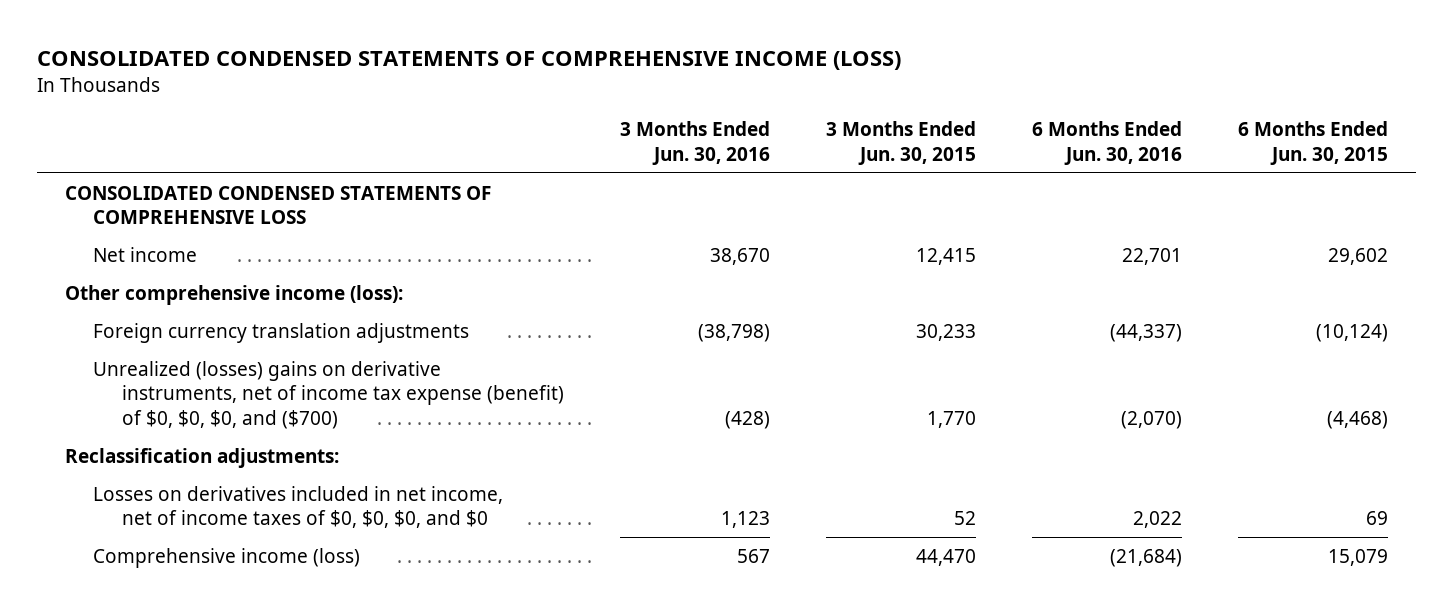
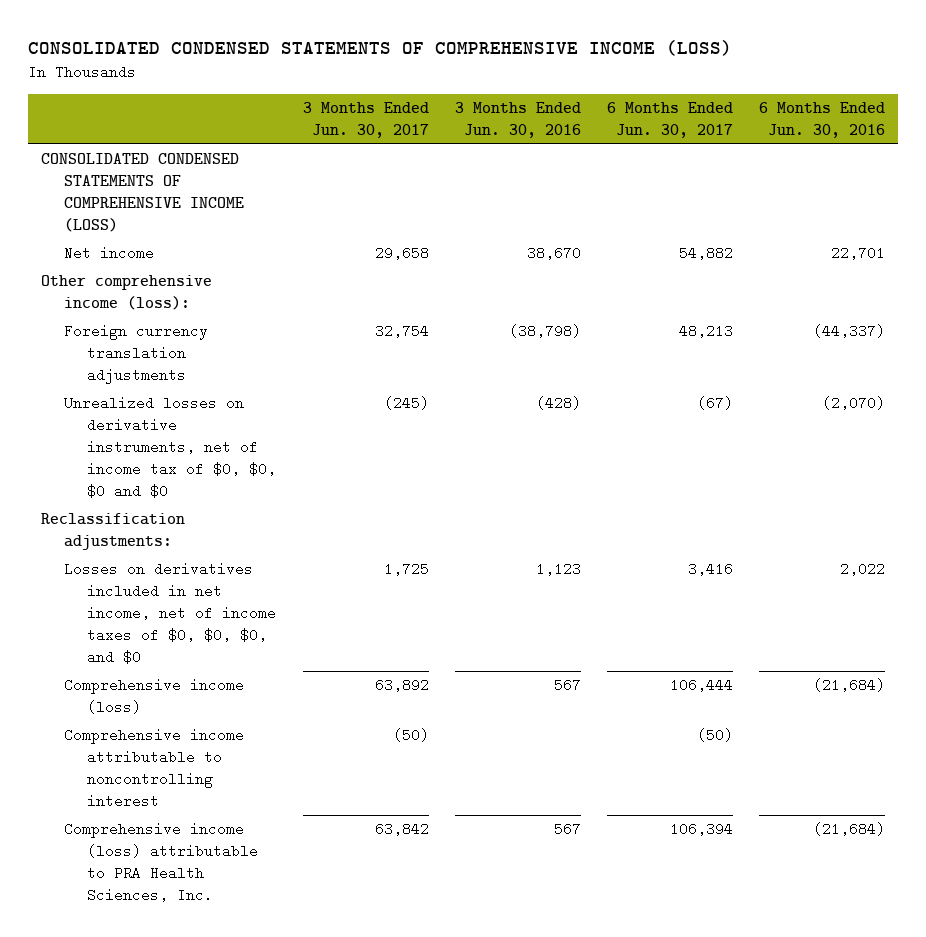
[826,121,977,166] 3 Months Ended Jun. 30, 2015 -> none
[1238,121,1389,166] 6 Months Ended Jun. 30, 2015 -> none
none -> [302,101,429,138] 3 Months Ended Jun. 30, 2017
none -> [606,101,733,138] 6 Months Ended Jun. 30, 2017
[64,185,491,225] CONSOLIDATED CONDENSED STATEMENTS OF COMPREHENSIVE LOSS -> [40,152,245,232] CONSOLIDATED CONDENSED STATEMENTS OF COMPREHENSIVE INCOME (LOSS)
[93,360,564,429] Unrealized (losses) gains on derivative instruments, net of income tax expense (benefit) of $0, $0, $0, and ($700) -> [64,395,277,498] Unrealized losses on derivative instruments, net of income tax of $0, $0, $0 and $0
none -> [64,727,245,808] Comprehensive income attributable to noncontrolling interest
none -> [64,821,259,902] Comprehensive income (loss) attributable to PRA Health Sciences, Inc.

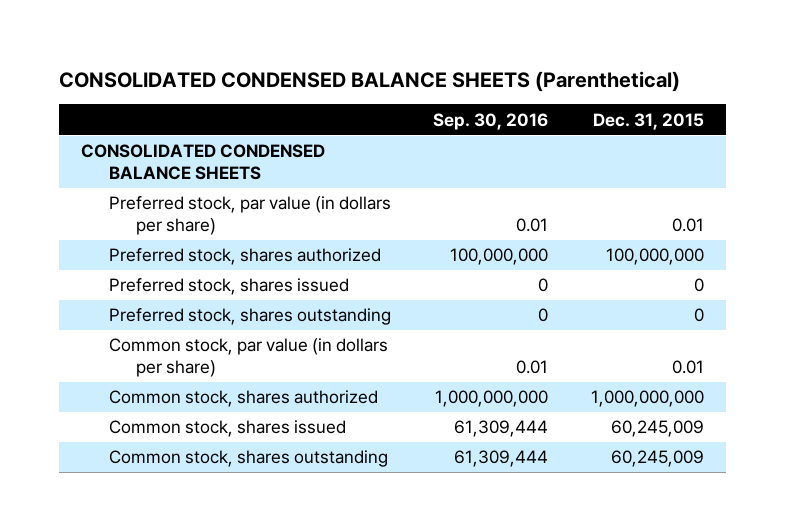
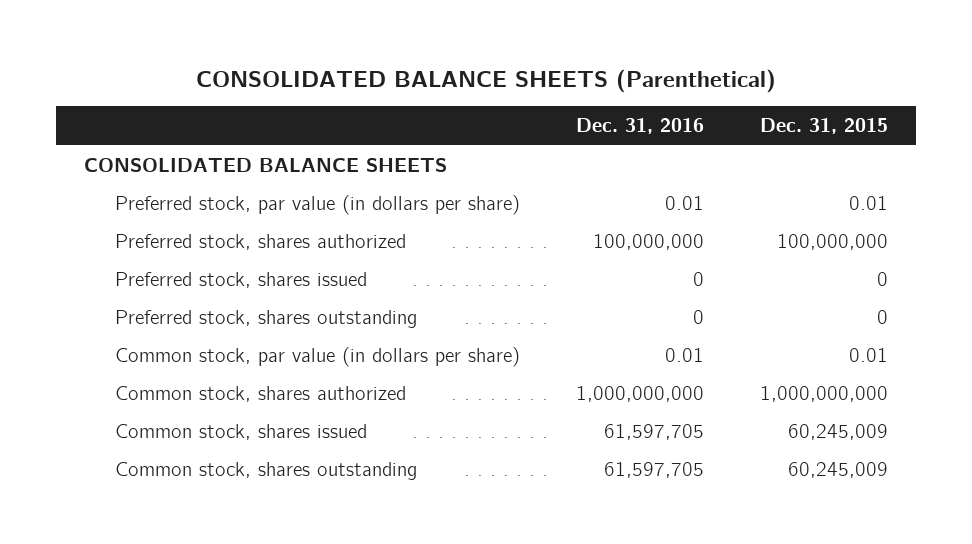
[59,70,681,92] CONSOLIDATED CONDENSED BALANCE SHEETS (Parenthetical) -> [196,68,777,93] CONSOLIDATED BALANCE SHEETS (Parenthetical)
[433,112,549,130] Sep. 30, 2016 -> none
none -> [576,118,705,135] Dec. 31, 2016
[80,144,325,181] CONSOLIDATED CONDENSED BALANCE SHEETS -> [83,157,447,172] CONSOLIDATED BALANCE SHEETS

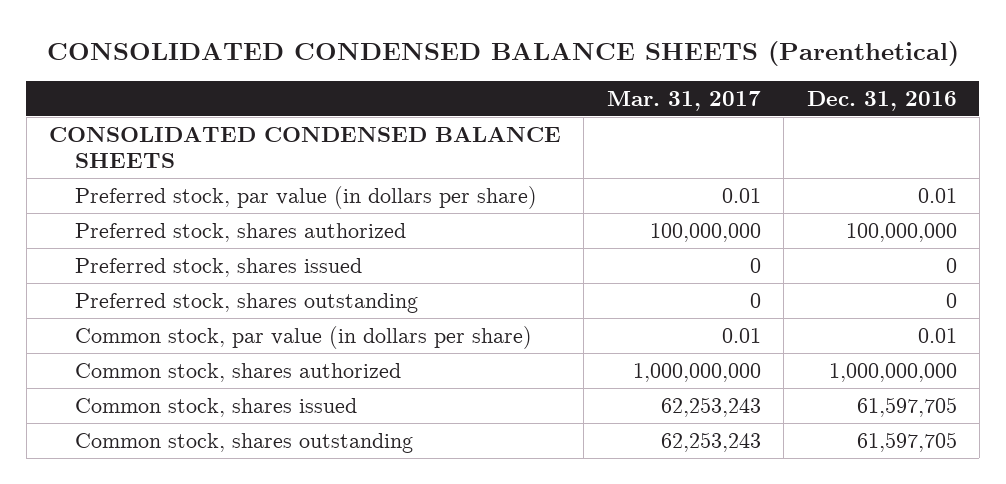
[196,68,777,93] CONSOLIDATED BALANCE SHEETS (Parenthetical) -> [46,40,959,66] CONSOLIDATED CONDENSED BALANCE SHEETS (Parenthetical)
[760,118,889,135] Dec. 31, 2015 -> none
none -> [606,90,761,111] Mar. 31, 2017
[83,157,447,172] CONSOLIDATED BALANCE SHEETS -> [49,126,562,169] CONSOLIDATED CONDENSED BALANCE SHEETS

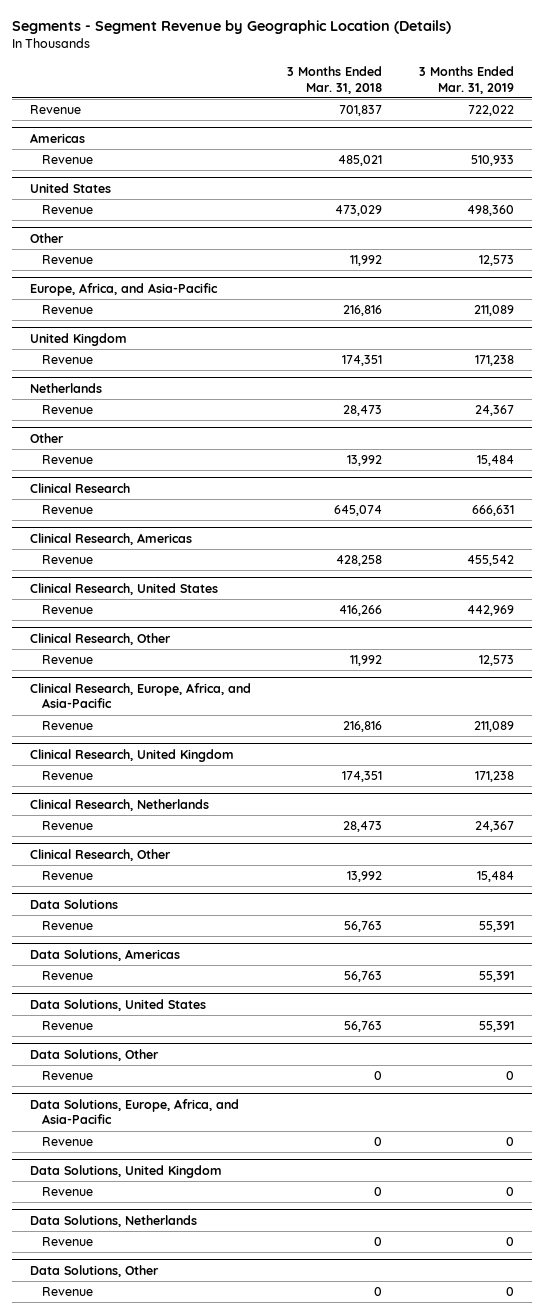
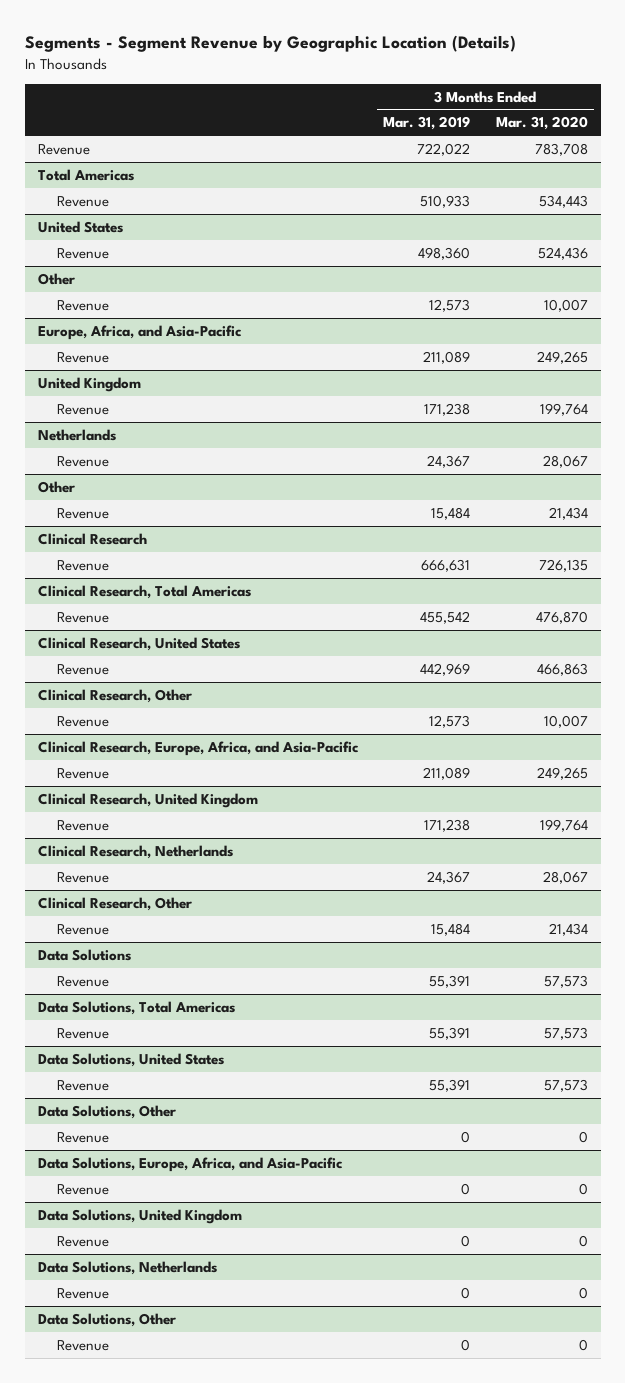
[287,65,383,94] 3 Months Ended Mar. 31, 2018 -> none
none -> [495,116,588,131] Mar. 31, 2020
[30,132,86,143] Americas -> [37,168,134,181] Total Americas
[30,532,193,545] Clinical Research, Americas -> [37,584,251,599] Clinical Research, Total Americas
[30,948,181,961] Data Solutions, Americas -> [37,1000,235,1015] Data Solutions, Total Americas

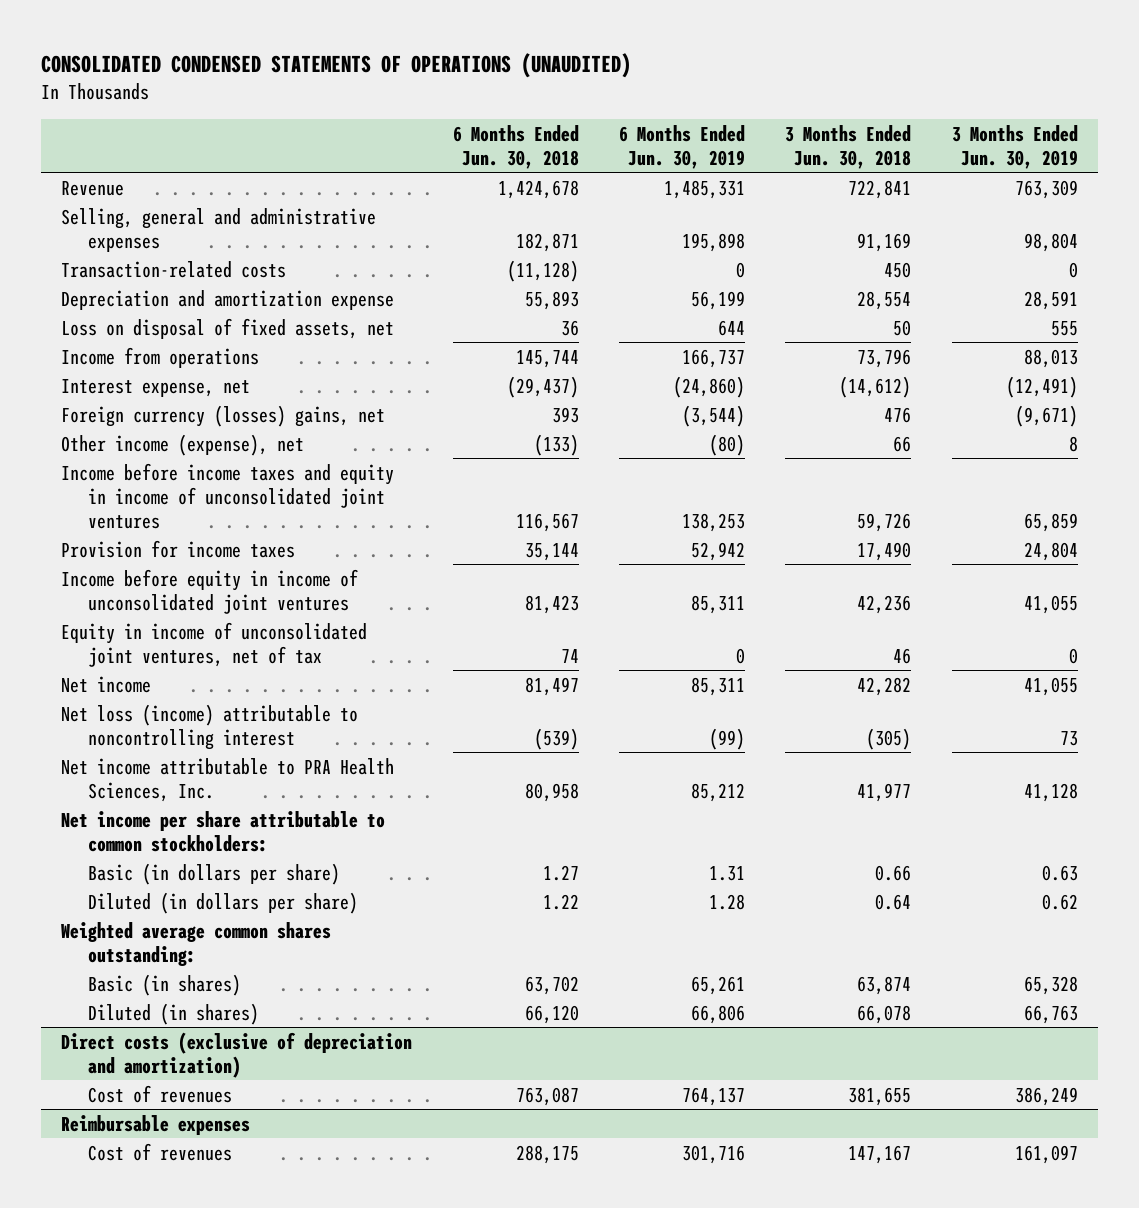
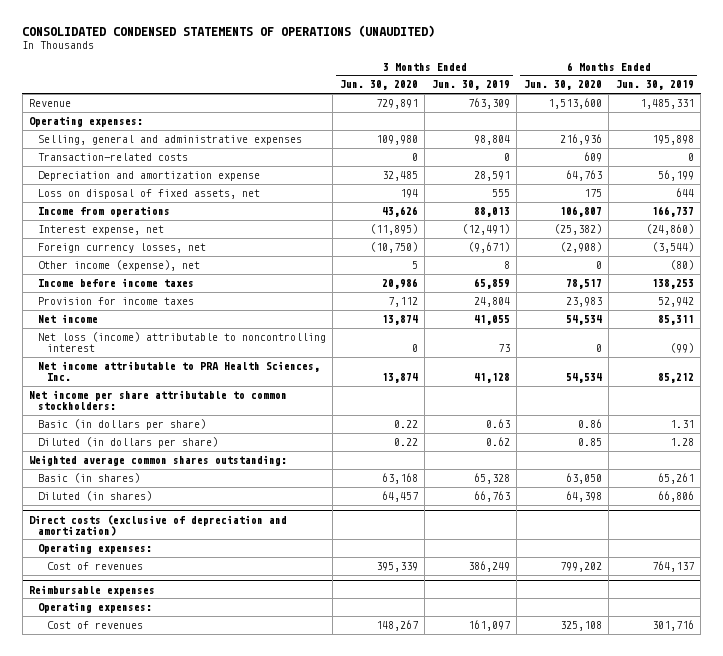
[452,124,579,169] 6 Months Ended Jun. 30, 2018 -> none
[785,124,912,169] 3 Months Ended Jun. 30, 2018 -> none
none -> [339,80,418,91] Jun. 30, 2020
none -> [523,80,602,91] Jun. 30, 2020
none -> [29,116,144,128] Operating expenses:
[61,404,386,427] Foreign currency (losses) gains, net -> [38,243,207,254] Foreign currency losses, net
[61,462,395,529] Income before income taxes and equity in income of unconsolidated joint ventures -> [38,278,195,288] Income before income taxes
[61,568,359,614] Income before equity in income of unconsolidated joint ventures -> none
[61,621,368,667] Equity in income of unconsolidated joint ventures, net of tax -> none
none -> [38,543,153,555] Operating expenses:
none -> [38,602,153,614] Operating expenses:

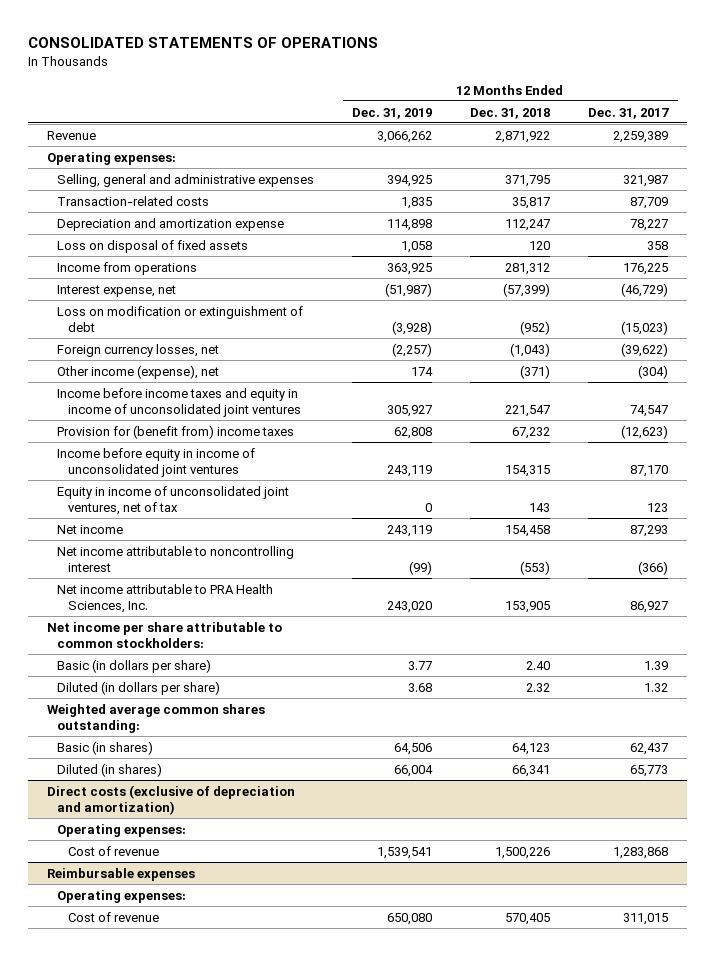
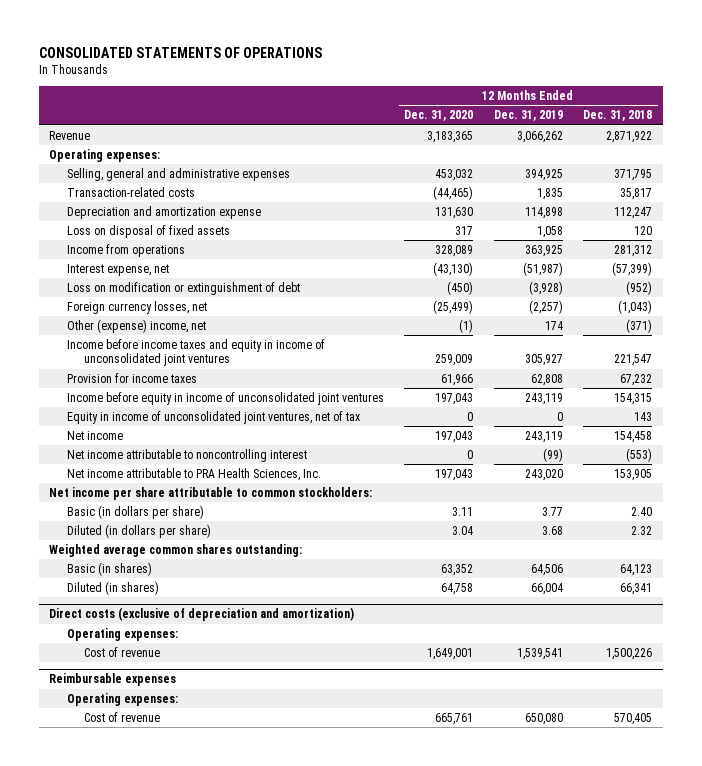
[588,107,670,119] Dec. 31, 2017 -> none
none -> [404,110,474,122] Dec. 31, 2020
[57,364,220,379] Other income (expense), net -> [66,318,206,333] Other (expense) income, net
[57,424,295,439] Provision for (benefit from) income taxes -> [66,372,197,383] Provision for income taxes

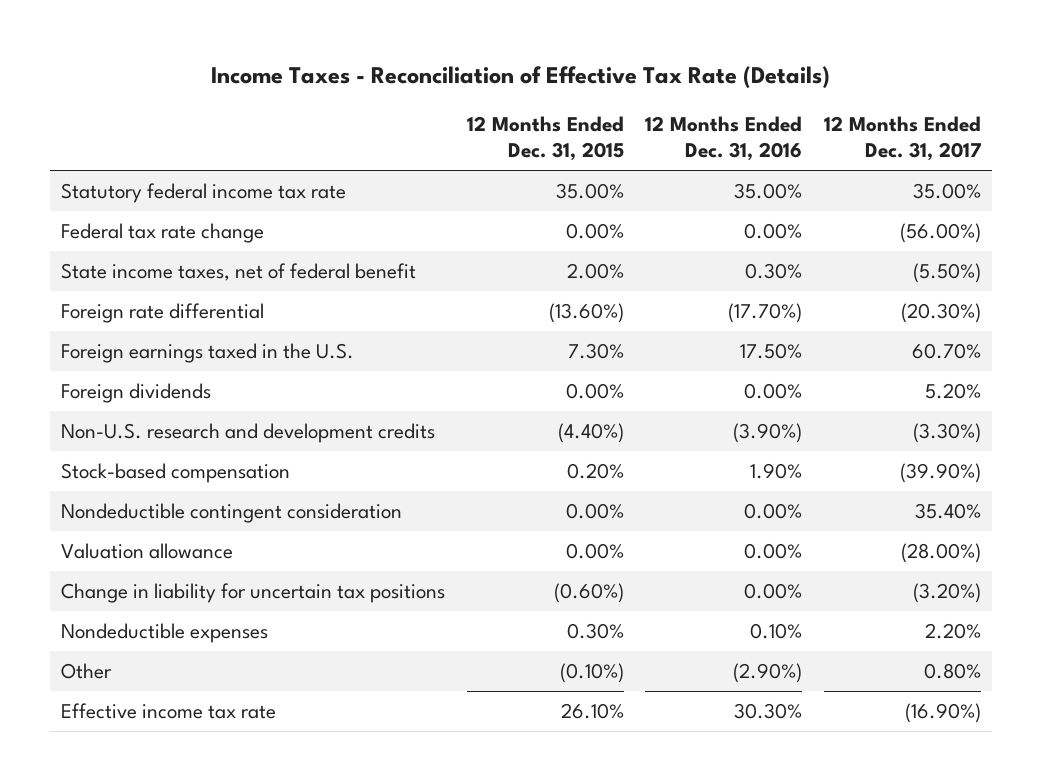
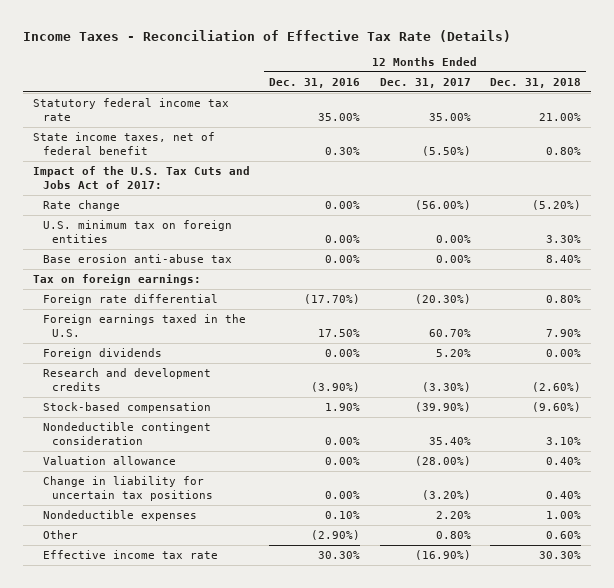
[466,115,624,161] 12 Months Ended Dec. 31, 2015 -> none
none -> [490,77,582,88] Dec. 31, 2018
[61,223,265,244] Federal tax rate change -> none
none -> [32,166,250,189] Impact of the U.S. Tax Cuts and Jobs Act of 2017:
none -> [42,200,120,212] Rate change
none -> [42,220,232,243] U.S. minimum tax on foreign entities
none -> [42,254,232,264] Base erosion anti-abuse tax
none -> [32,274,201,286] Tax on foreign earnings:
[61,423,436,444] Non-U.S. research and development credits -> [42,368,211,391] Research and development credits

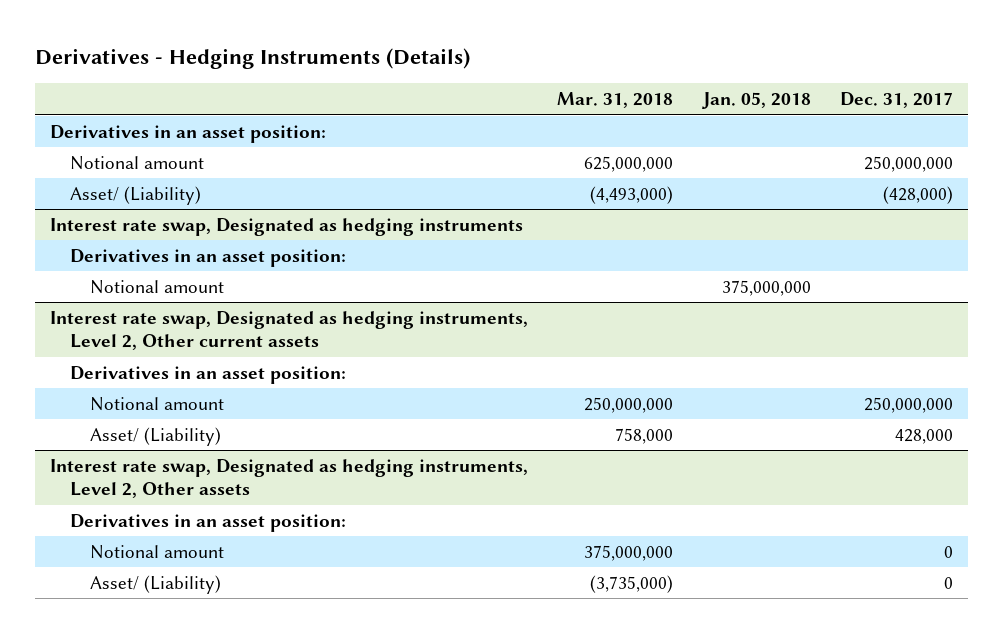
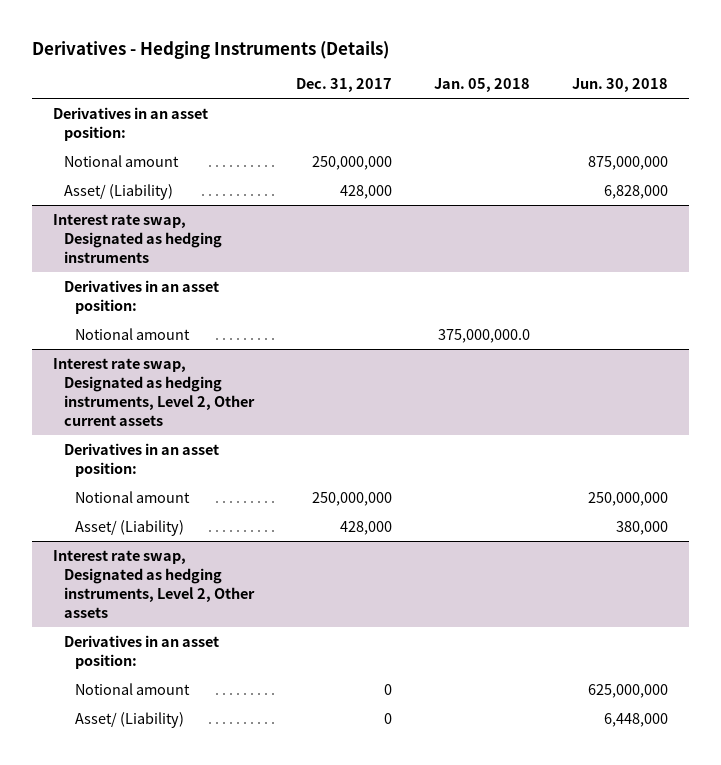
[557,92,674,109] Mar. 31, 2018 -> none
none -> [571,78,668,93] Jun. 30, 2018
[883,185,954,204] (428,000) -> [339,184,392,199] 428,000
[721,279,811,296] 375,000,000 -> [437,328,530,343] 375,000,000.0

